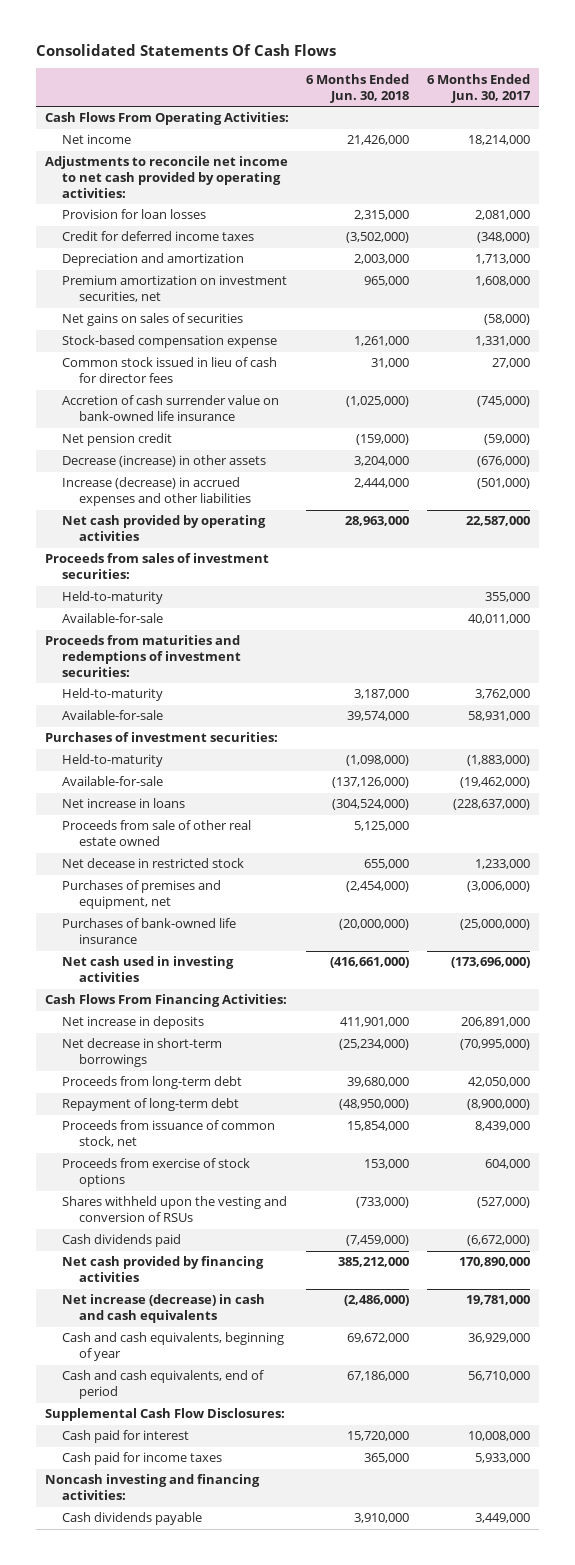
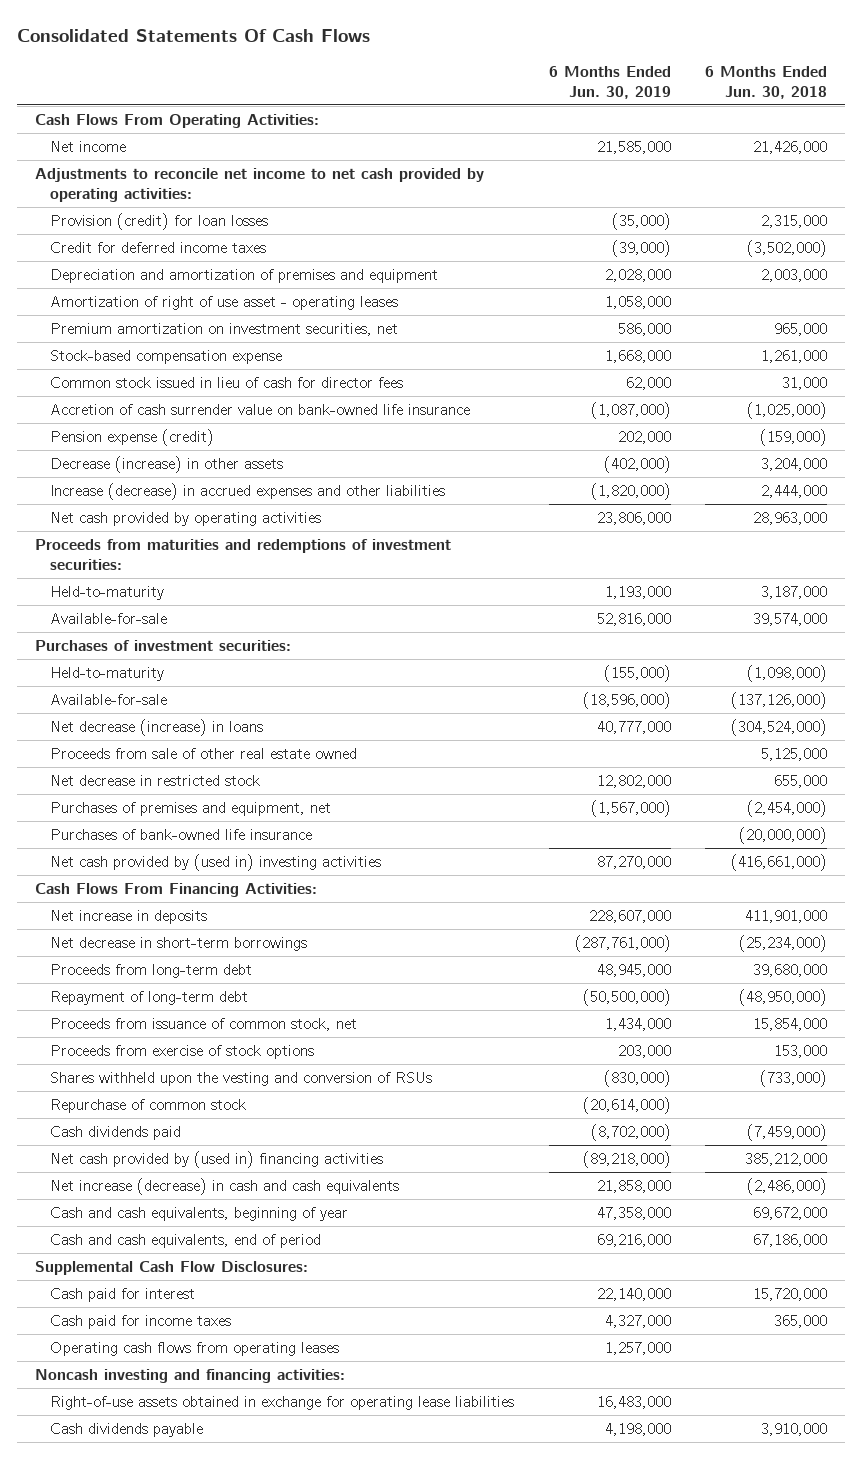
[426,73,531,103] 6 Months Ended Jun. 30, 2017 -> none
none -> [548,65,671,99] 6 Months Ended Jun. 30, 2019
[61,209,206,220] Provision for loan losses -> [49,213,268,231] Provision (credit) for loan losses
[61,253,244,267] Depreciation and amortization -> [49,269,438,284] Depreciation and amortization of premises and equipment
none -> [49,296,398,311] Amortization of right of use asset - operating leases
[61,313,243,327] Net gains on sales of securities -> none
[61,433,172,447] Net pension credit -> [49,429,214,447] Pension expense (credit)
[44,553,269,580] Proceeds from sales of investment securities: -> none
[61,591,163,605] Held-to-maturity -> none
[61,613,163,624] Available-for-sale -> none
[61,798,185,809] Net increase in loans -> [49,719,263,737] Net decrease (increase) in loans
[61,858,244,869] Net decease in restricted stock -> [49,775,260,787] Net decrease in restricted stock
[61,956,234,983] Net cash used in investing activities -> [49,854,381,872] Net cash provided by (used in) investing activities
none -> [49,1099,246,1114] Repurchase of common stock
[61,1256,264,1283] Net cash provided by financing activities -> [49,1151,383,1169] Net cash provided by (used in) financing activities
none -> [49,1342,339,1357] Operating cash flows from operating leases
none -> [49,1396,514,1411] Right-of-use assets obtained in exchange for operating lease liabilities

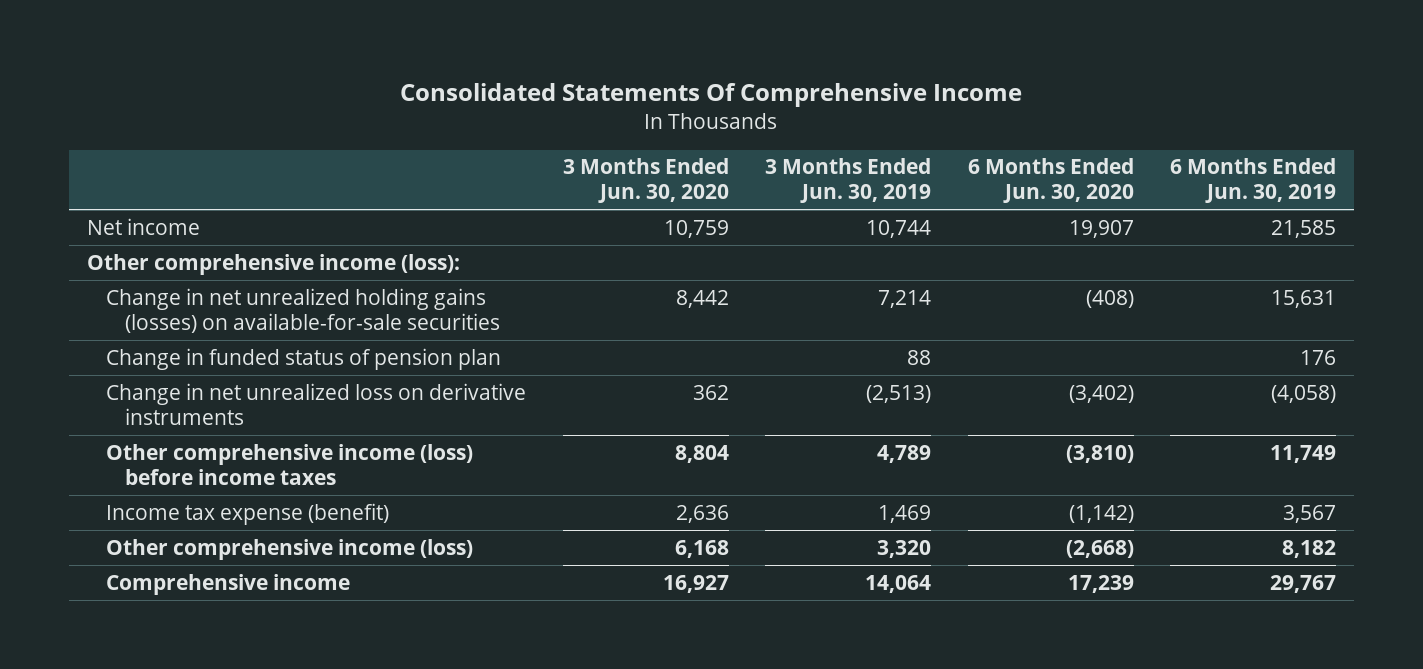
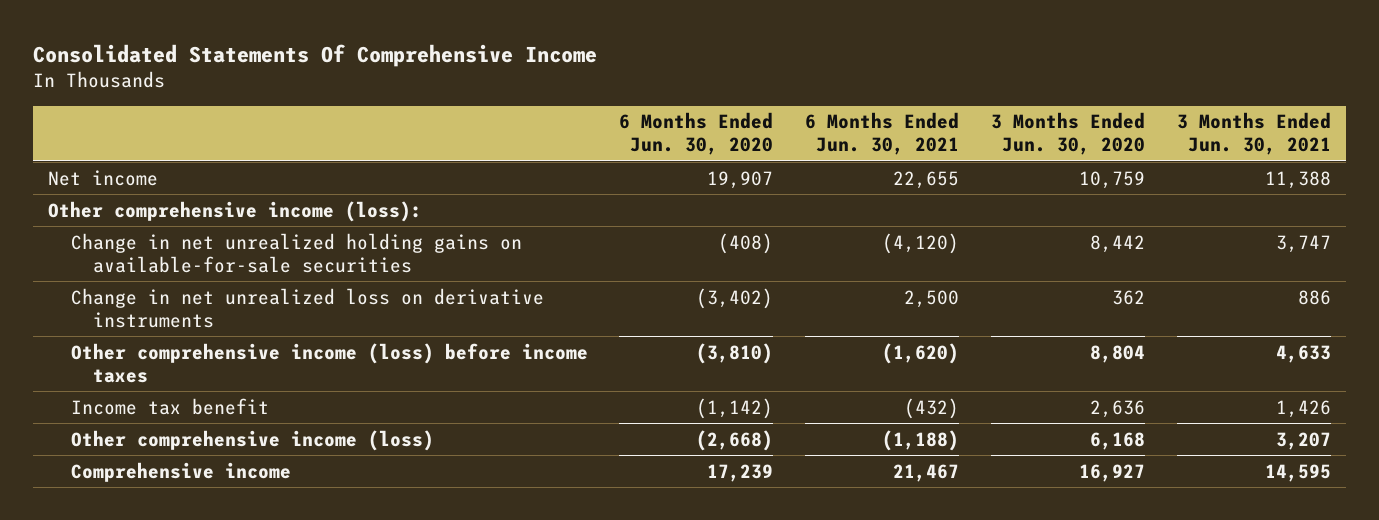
[765,158,932,204] 3 Months Ended Jun. 30, 2019 -> none
[1169,158,1336,204] 6 Months Ended Jun. 30, 2019 -> none
none -> [805,112,960,156] 6 Months Ended Jun. 30, 2021
none -> [1176,112,1331,156] 3 Months Ended Jun. 30, 2021
[106,347,502,370] Change in funded status of pension plan -> none
[106,287,501,333] Change in net unrealized holding gains (losses) on available-for-sale securities -> [70,232,522,273] Change in net unrealized holding gains on available-for-sale securities
[106,502,390,525] Income tax expense (benefit) -> [70,397,269,415] Income tax benefit

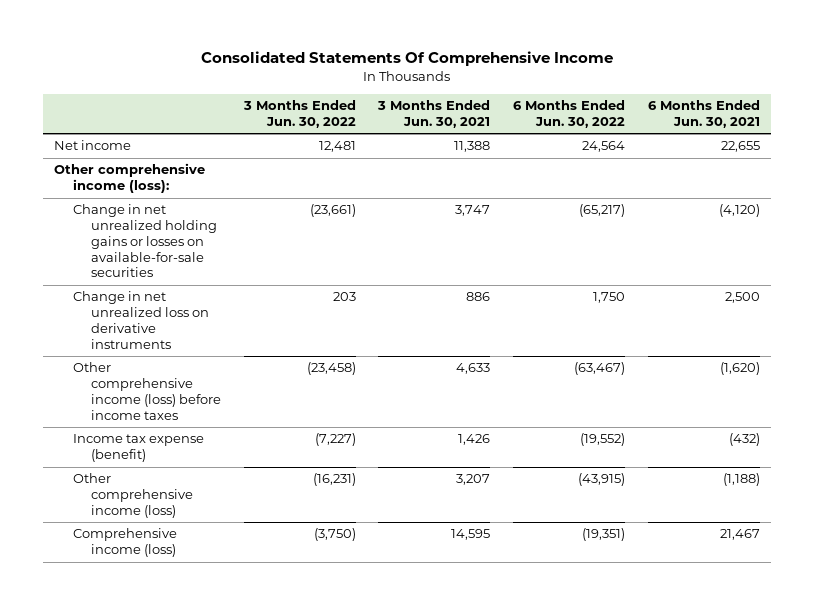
[619,112,774,156] 6 Months Ended Jun. 30, 2020 -> none
[990,112,1145,156] 3 Months Ended Jun. 30, 2020 -> none
none -> [242,99,356,128] 3 Months Ended Jun. 30, 2022
none -> [513,99,626,128] 6 Months Ended Jun. 30, 2022
[70,232,522,273] Change in net unrealized holding gains on available-for-sale securities -> [72,204,218,278] Change in net unrealized holding gains or losses on available-for-sale securities
[70,397,269,415] Income tax benefit -> [72,434,204,463] Income tax expense (benefit)
[70,461,291,482] Comprehensive income -> [72,528,177,558] Comprehensive income (loss)

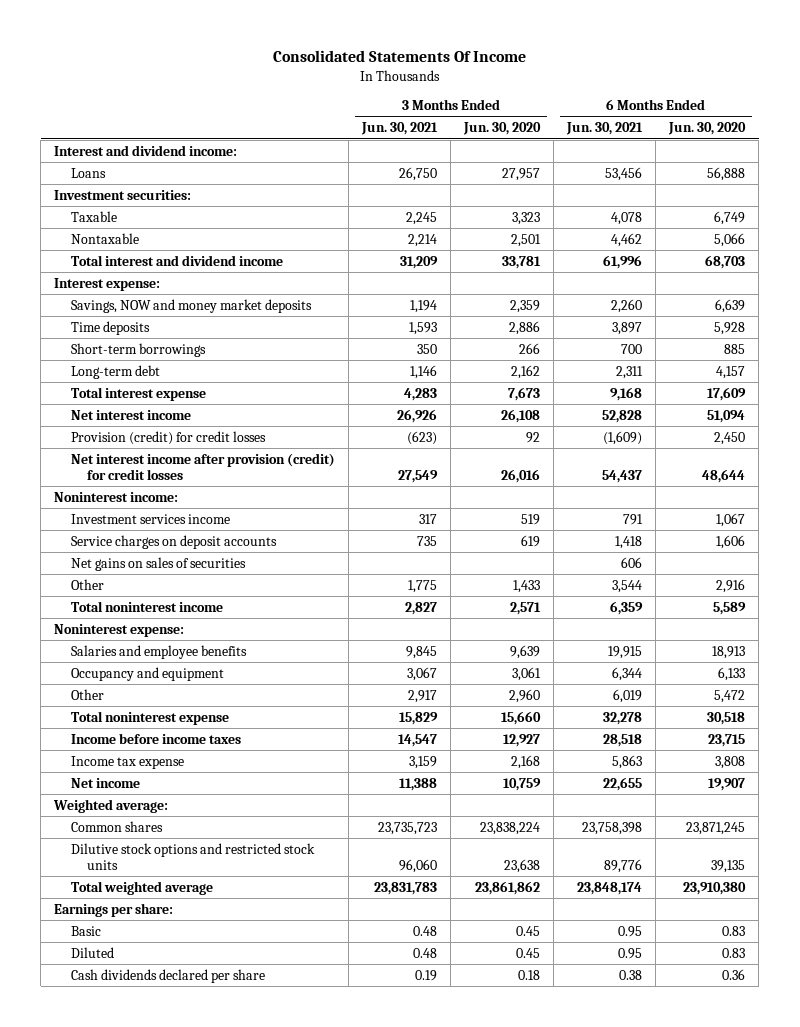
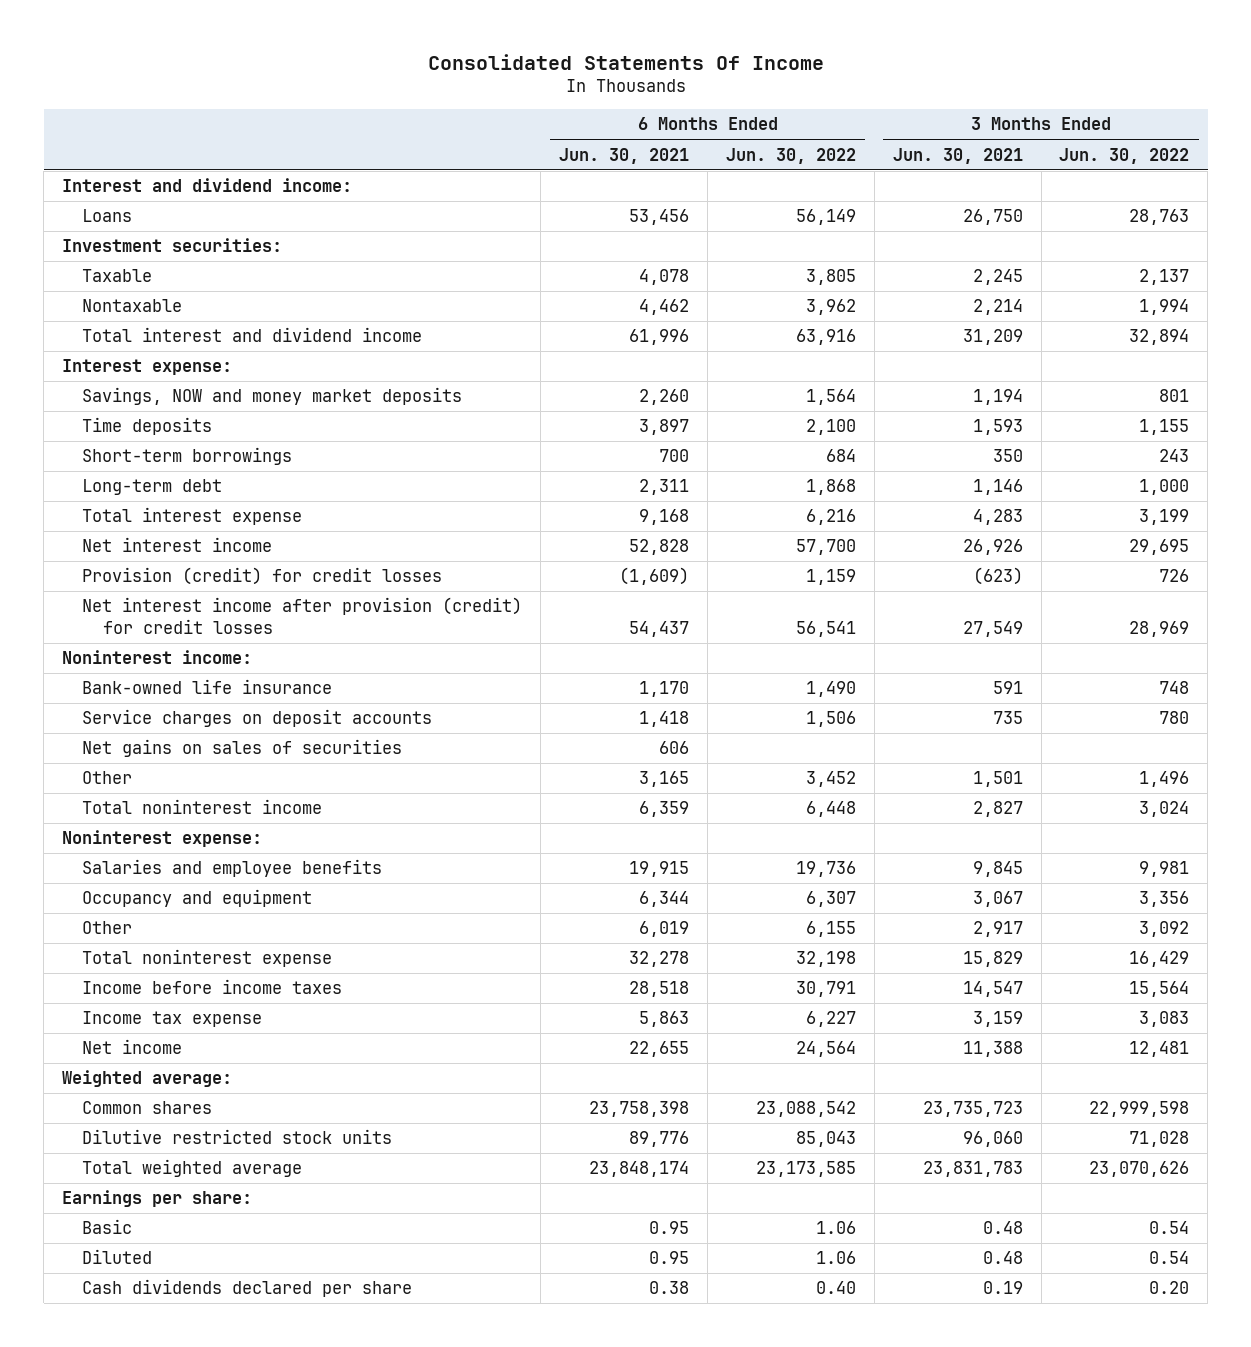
[462,122,541,136] Jun. 30, 2020 -> none
[668,122,747,136] Jun. 30, 2020 -> none
none -> [725,147,856,164] Jun. 30, 2022
none -> [1059,147,1190,164] Jun. 30, 2022
[70,513,230,524] Investment services income -> none
none -> [82,679,333,695] Bank-owned life insurance
[407,579,437,593] 1,775 -> [972,771,1023,788] 1,501
[612,579,643,593] 3,544 -> [639,771,690,788] 3,165
[70,842,315,870] Dilutive stock options and restricted stock units -> [82,1129,393,1145] Dilutive restricted stock units

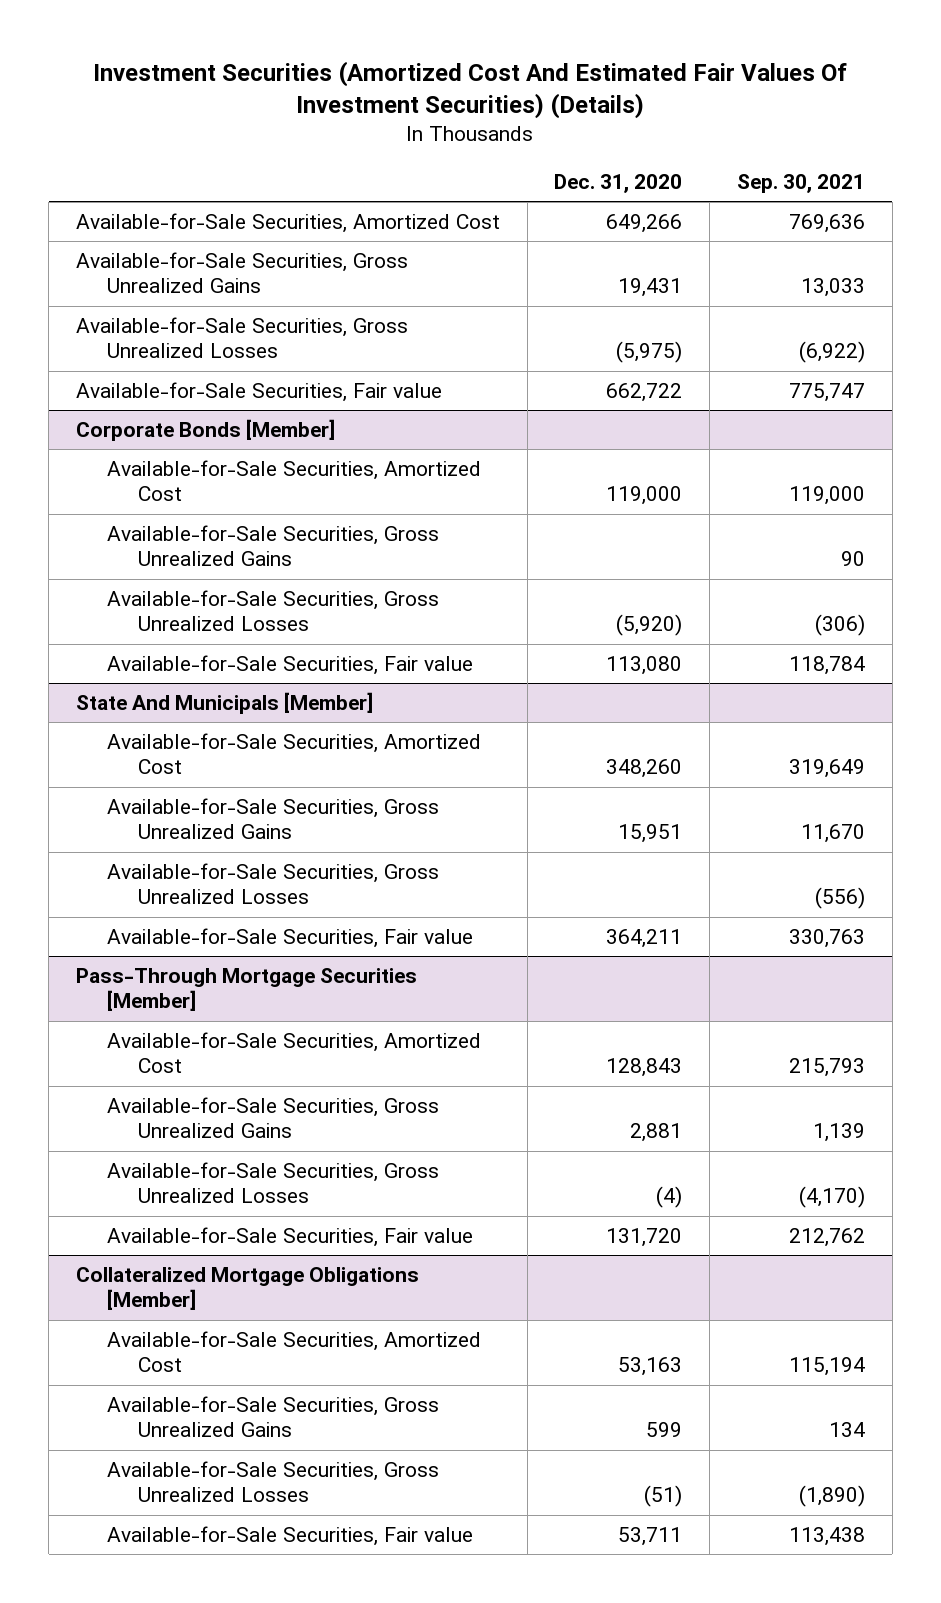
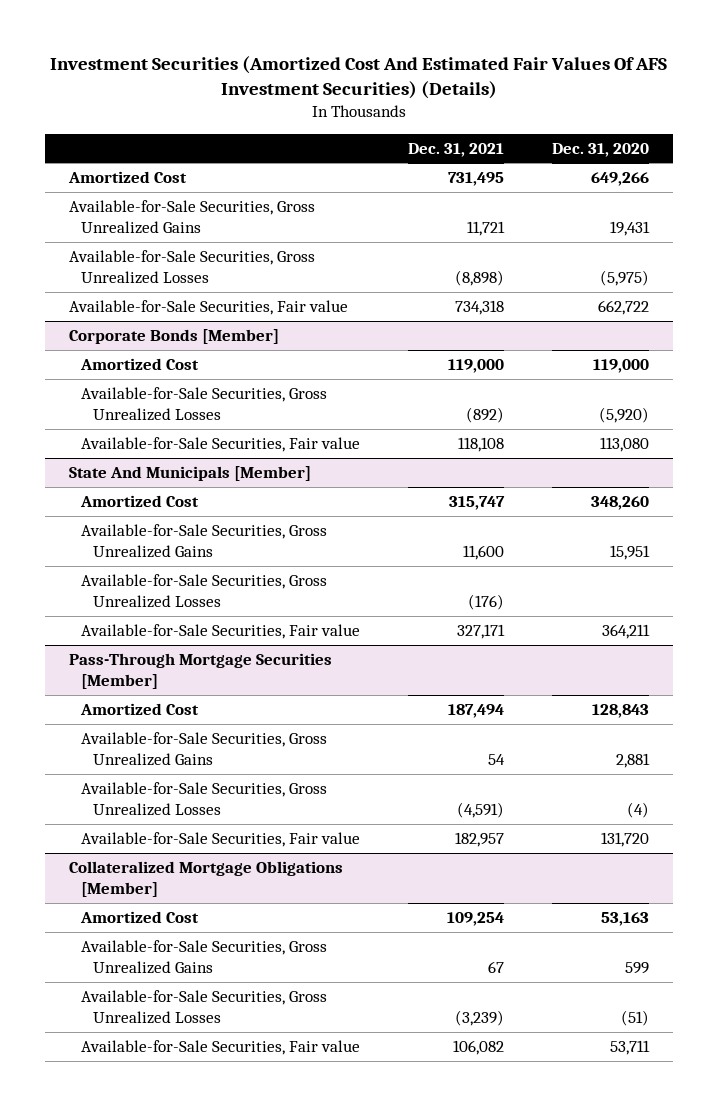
[93,61,848,120] Investment Securities (Amortized Cost And Estimated Fair Values Of Investment Securities) (Details) -> [49,55,667,100] Investment Securities (Amortized Cost And Estimated Fair Values Of AFS Investment Securities) (Details)
[736,174,865,194] Sep. 30, 2021 -> none
none -> [407,142,504,157] Dec. 31, 2021
[76,213,501,234] Available-for-Sale Securities, Amortized Cost -> [67,170,187,183] Amortized Cost
[106,525,439,567] Available-for-Sale Securities, Gross Unrealized Gains -> none
[106,460,481,502] Available-for-Sale Securities, Amortized Cost -> [79,357,199,370] Amortized Cost
[106,733,481,775] Available-for-Sale Securities, Amortized Cost -> [79,494,199,507] Amortized Cost
[106,1032,481,1074] Available-for-Sale Securities, Amortized Cost -> [79,702,199,715] Amortized Cost
[106,1331,481,1373] Available-for-Sale Securities, Amortized Cost -> [79,910,199,923] Amortized Cost

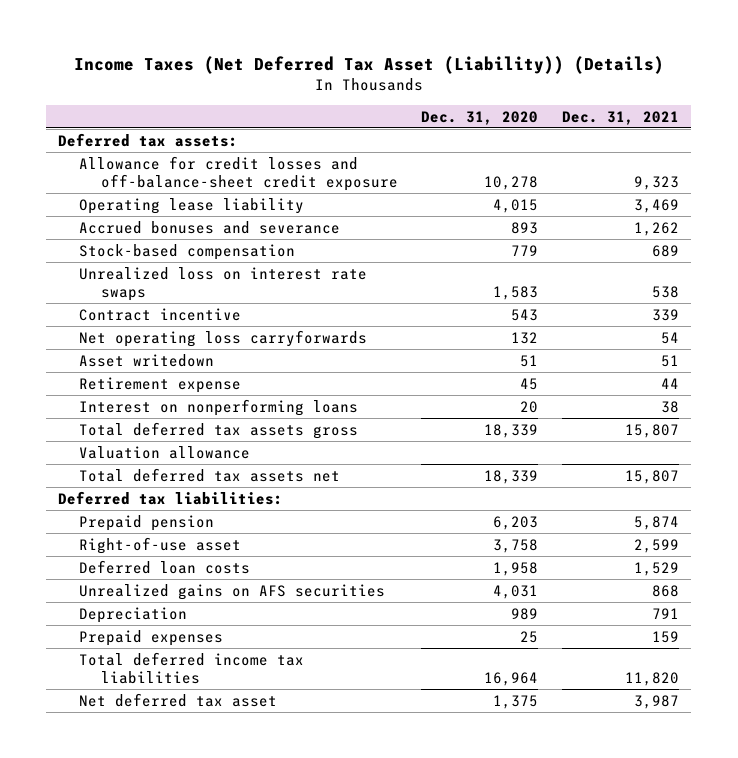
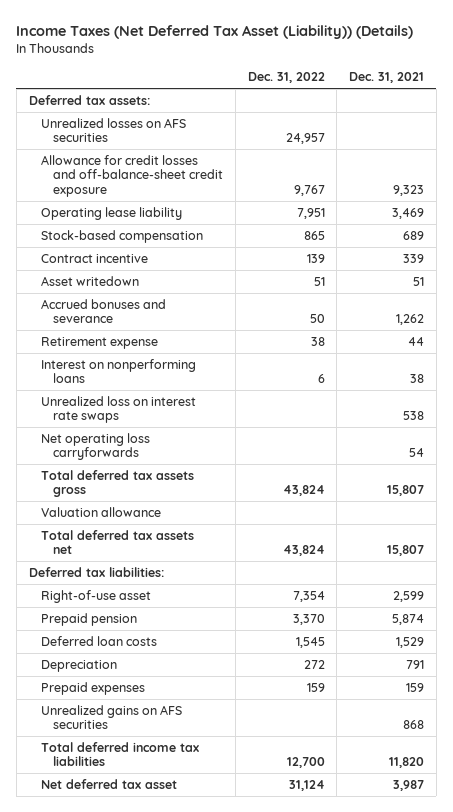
[421,110,539,125] Dec. 31, 2020 -> none
none -> [247,72,325,84] Dec. 31, 2022
none -> [40,117,186,143] Unrealized losses on AFS securities
[79,220,341,234] Accrued bonuses and severance -> [40,298,166,324] Accrued bonuses and severance
[79,266,368,301] Unrealized loss on interest rate swaps -> [40,395,196,424] Unrealized loss on interest rate swaps
[79,329,368,347] Net operating loss carryforwards -> [40,432,150,461] Net operating loss carryforwards
[79,514,215,531] Prepaid pension -> [40,612,137,626] Prepaid pension
[79,583,386,600] Unrealized gains on AFS securities -> [40,704,182,730] Unrealized gains on AFS securities

